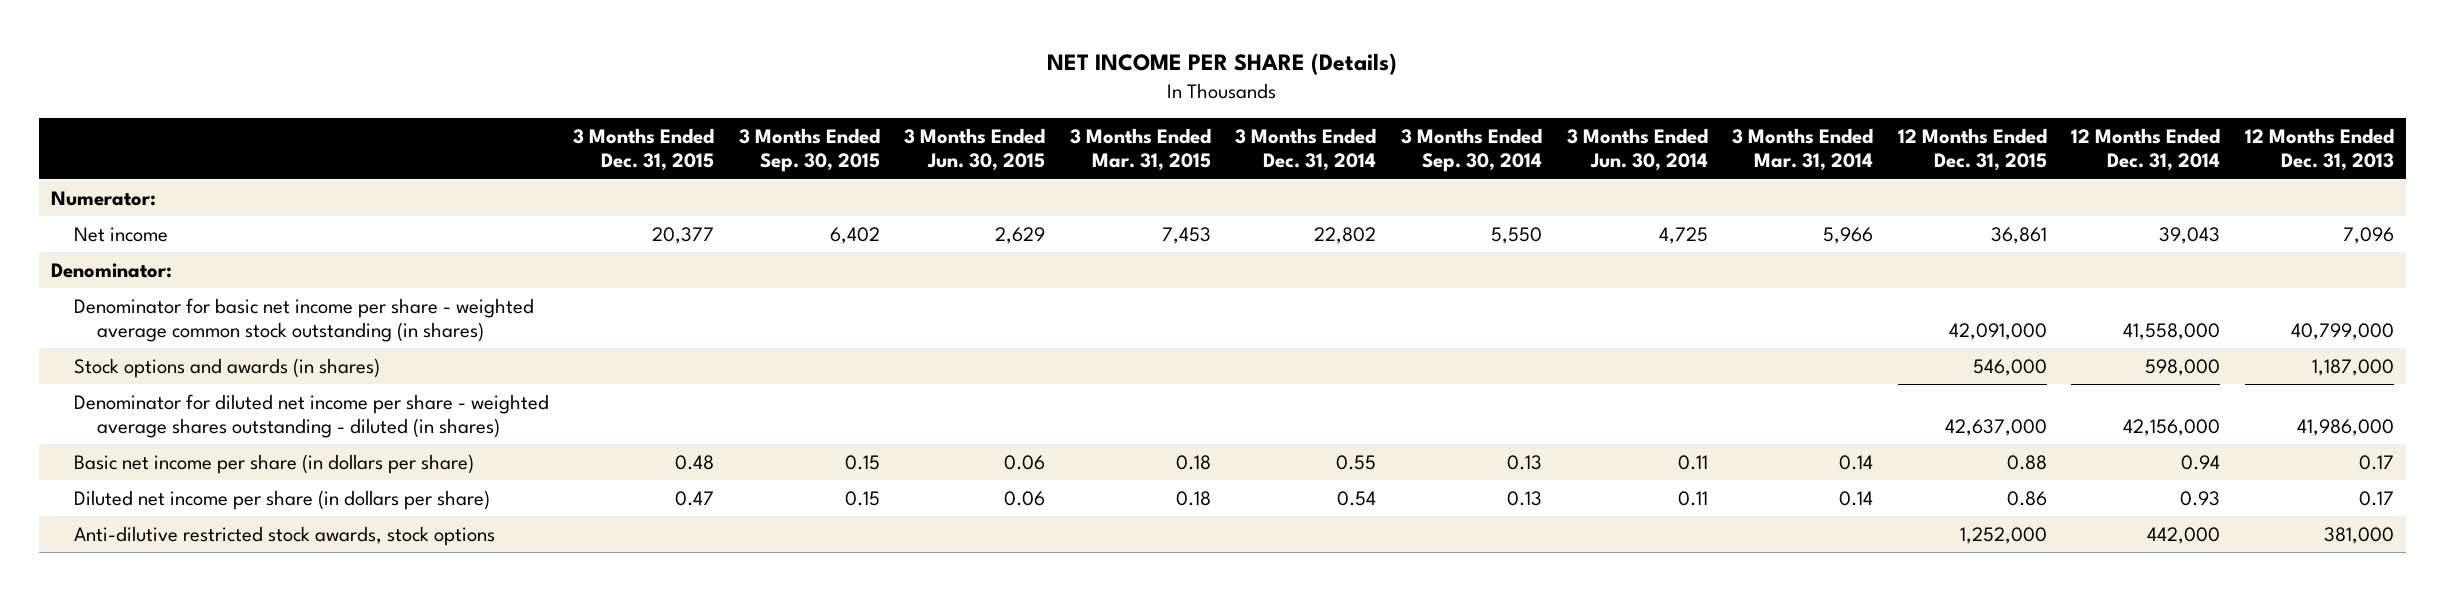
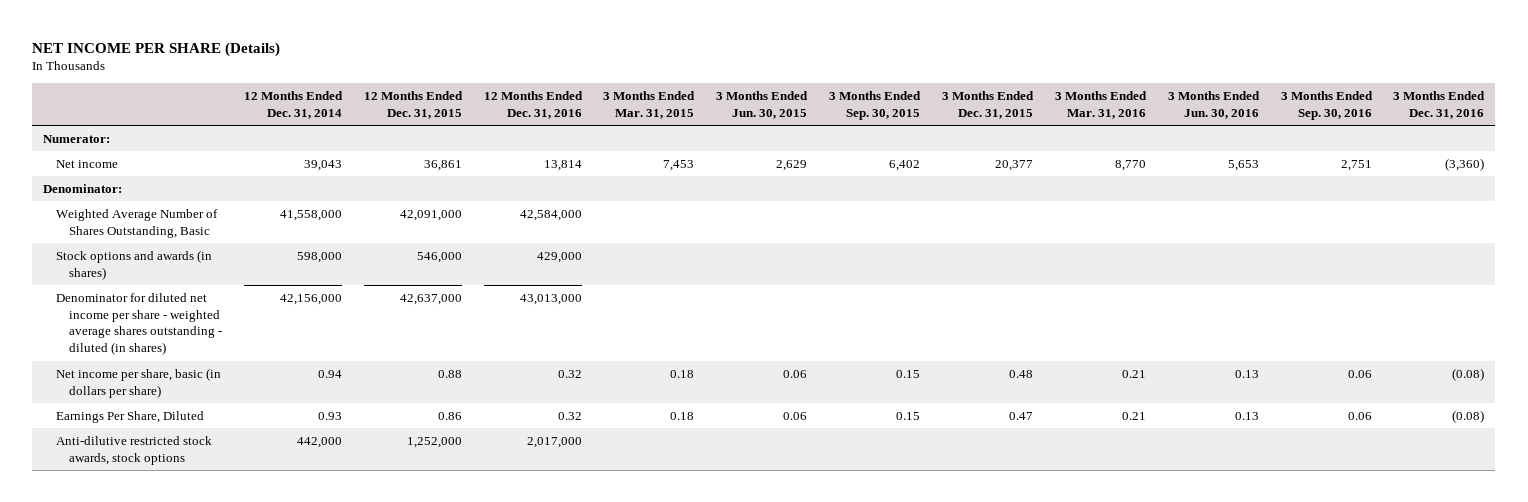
[1235,128,1377,172] 3 Months Ended Dec. 31, 2014 -> none
[1401,128,1543,173] 3 Months Ended Sep. 30, 2014 -> none
[1566,128,1708,172] 3 Months Ended Jun. 30, 2014 -> none
[1732,128,1874,172] 3 Months Ended Mar. 31, 2014 -> none
[2244,128,2394,172] 12 Months Ended Dec. 31, 2013 -> none
none -> [483,90,583,119] 12 Months Ended Dec. 31, 2016
none -> [1054,90,1147,119] 3 Months Ended Mar. 31, 2016
none -> [1167,90,1260,119] 3 Months Ended Jun. 30, 2016
none -> [1280,90,1373,120] 3 Months Ended Sep. 30, 2016
none -> [1393,90,1486,119] 3 Months Ended Dec. 31, 2016
[73,297,534,342] Denominator for basic net income per share - weighted average common stock outstanding (in shares) -> [56,208,219,238] Weighted Average Number of Shares Outstanding, Basic
[73,453,474,474] Basic net income per share (in dollars per share) -> [56,367,222,398] Net income per share, basic (in dollars per share)
[73,489,490,510] Diluted net income per share (in dollars per share) -> [56,410,205,423] Earnings Per Share, Diluted

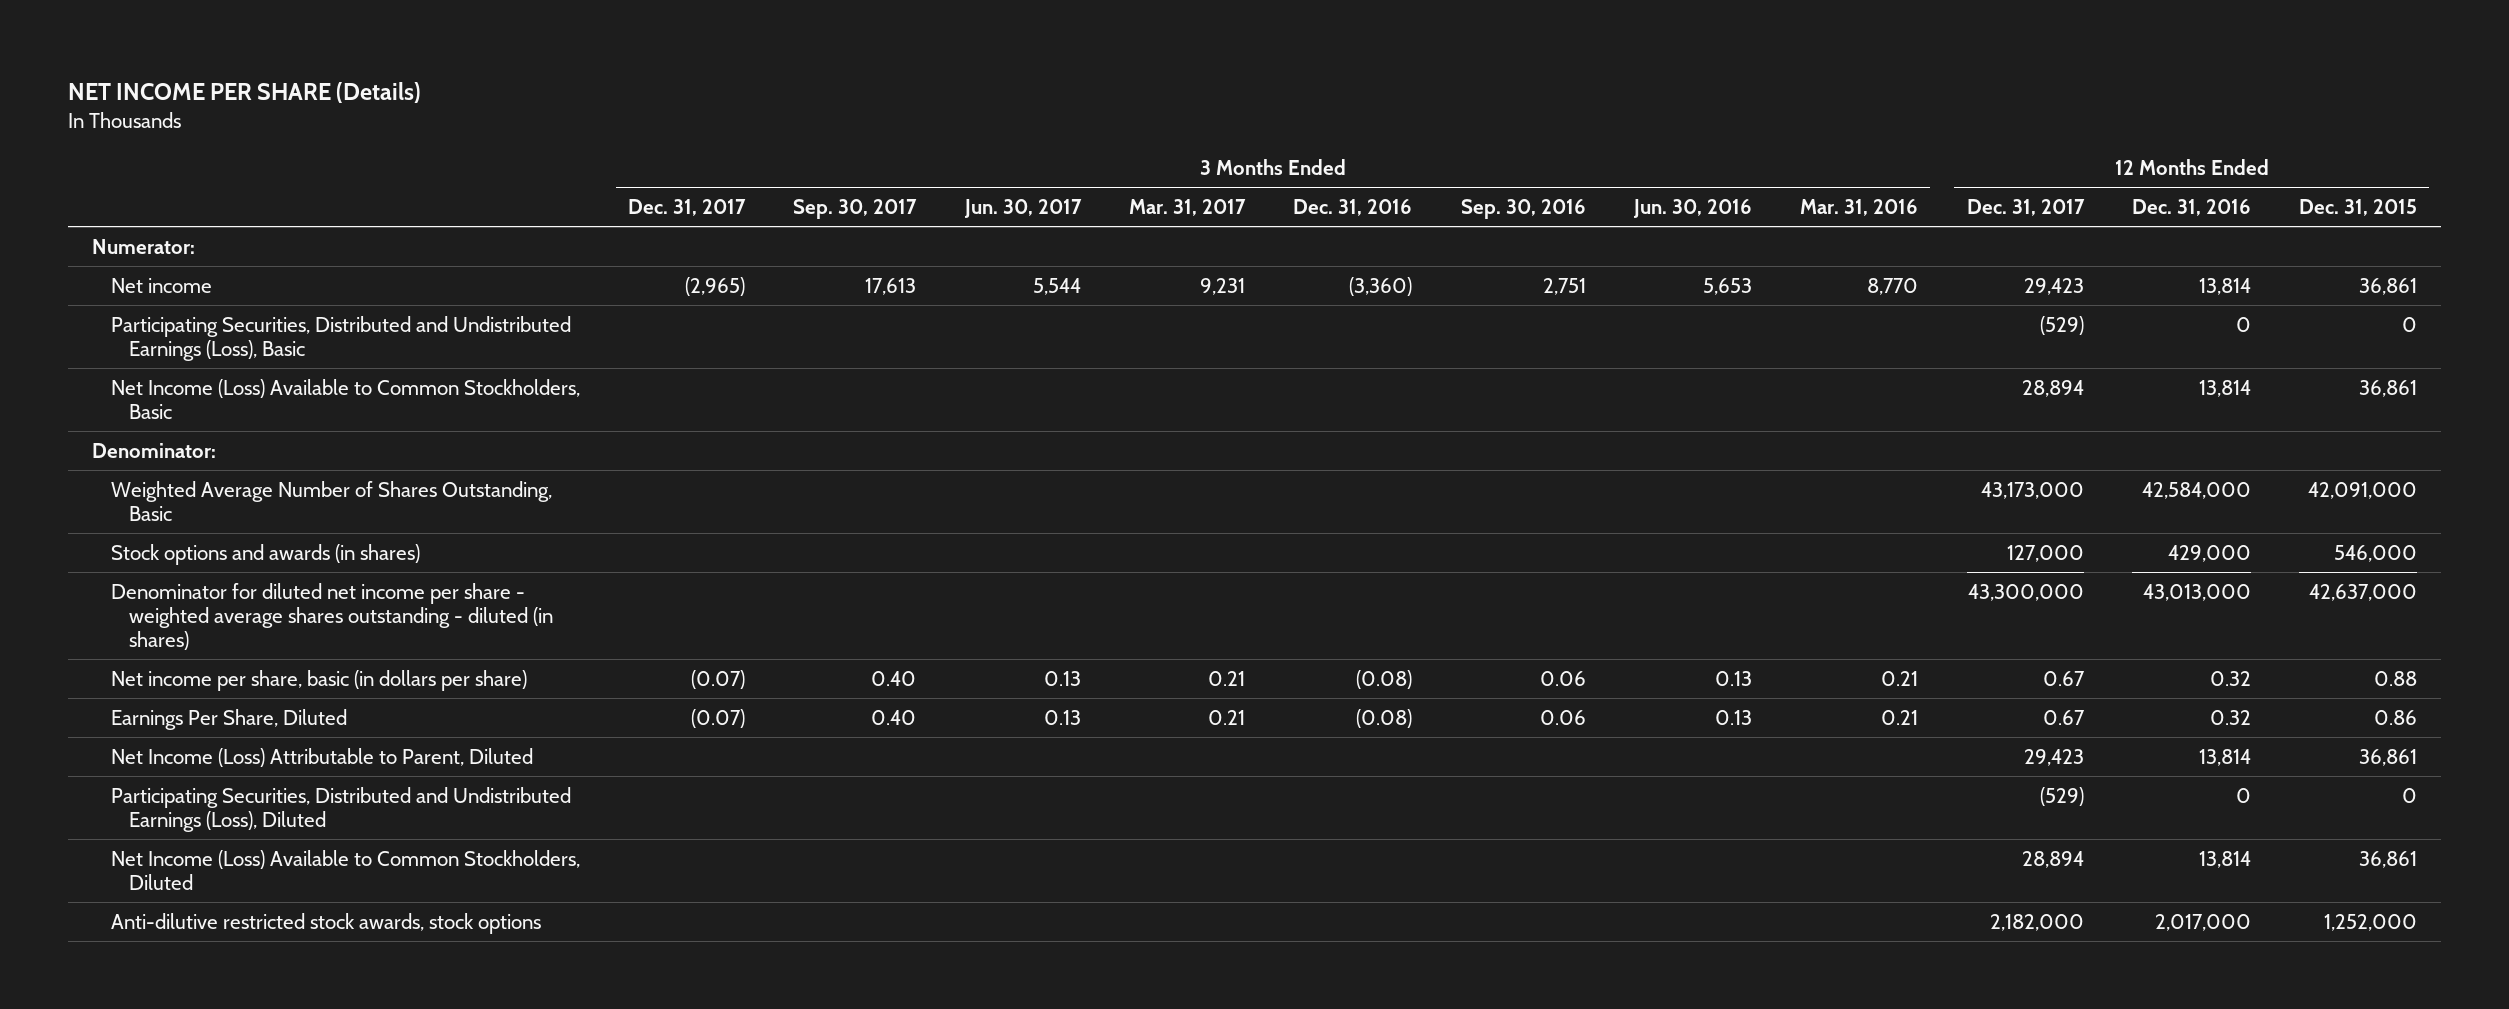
[243,90,343,119] 12 Months Ended Dec. 31, 2014 -> none
[603,90,696,119] 3 Months Ended Mar. 31, 2015 -> none
[716,90,809,119] 3 Months Ended Jun. 30, 2015 -> none
[829,90,922,120] 3 Months Ended Sep. 30, 2015 -> none
[942,90,1035,119] 3 Months Ended Dec. 31, 2015 -> none
none -> [628,198,747,216] Dec. 31, 2017
none -> [793,198,918,219] Sep. 30, 2017
none -> [963,198,1082,218] Jun. 30, 2017
none -> [1129,198,1247,216] Mar. 31, 2017
none -> [1966,198,2085,216] Dec. 31, 2017
none -> [110,315,571,361] Participating Securities, Distributed and Undistributed Earnings (Loss), Basic
none -> [110,378,580,419] Net Income (Loss) Available to Common Stockholders, Basic
none -> [110,747,533,767] Net Income (Loss) Attributable to Parent, Diluted
none -> [110,786,571,832] Participating Securities, Distributed and Undistributed Earnings (Loss), Diluted
none -> [110,849,580,890] Net Income (Loss) Available to Common Stockholders, Diluted

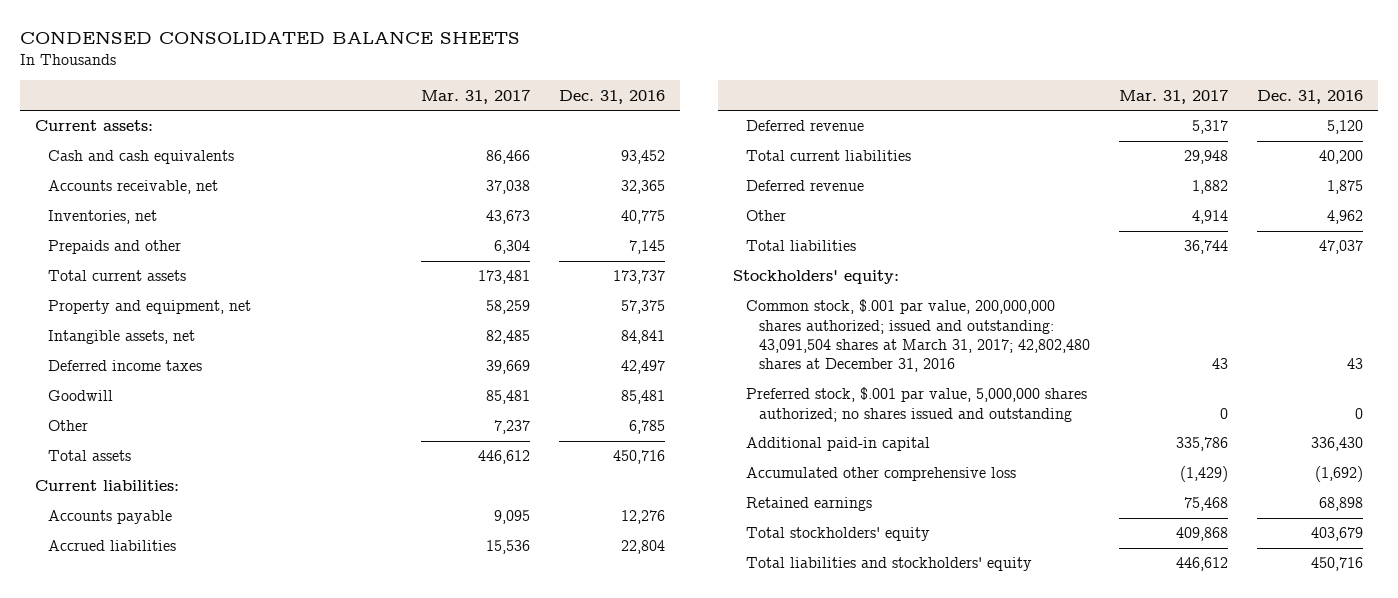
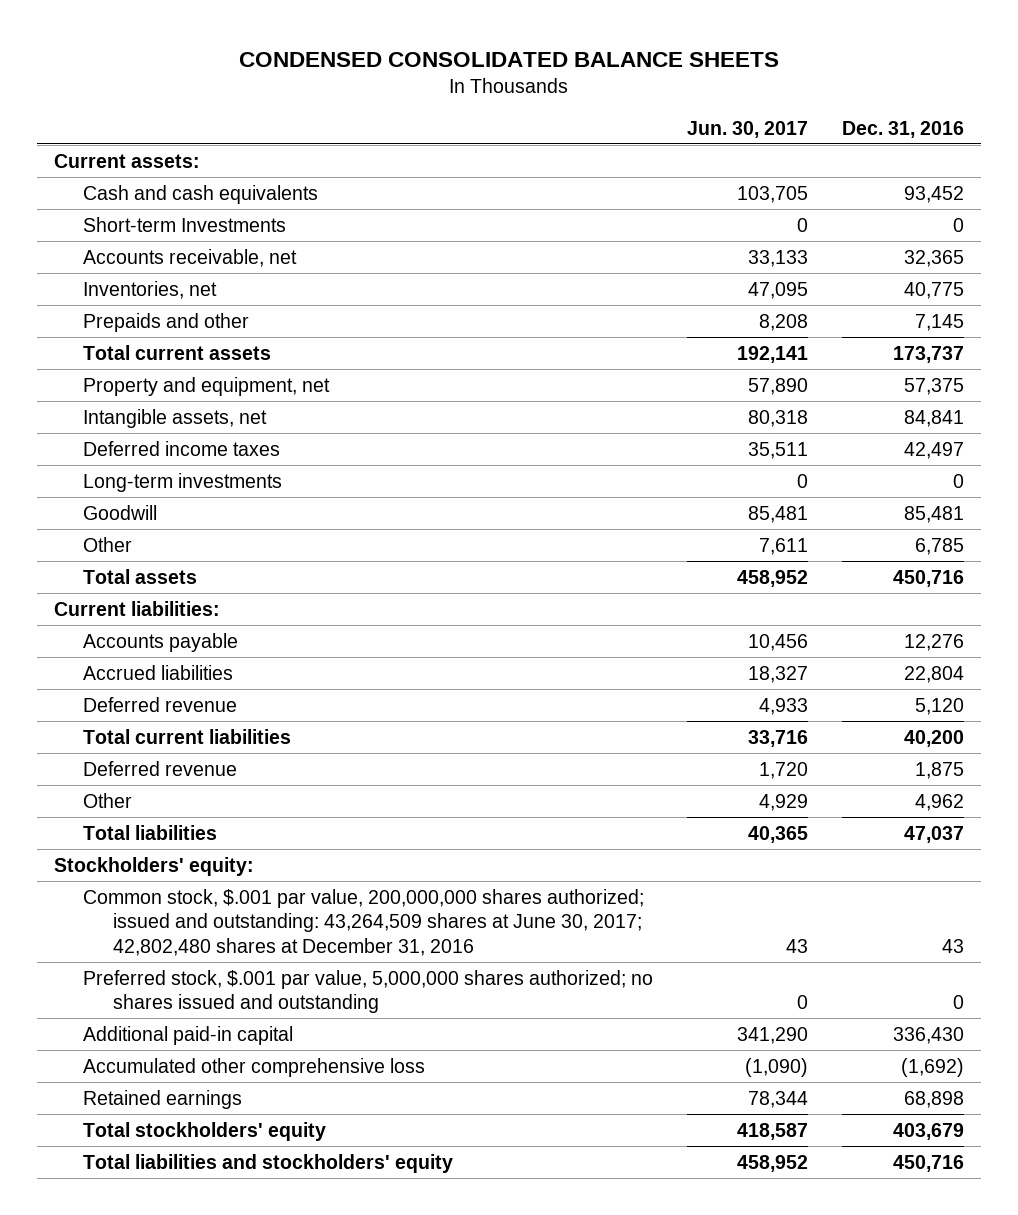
[420,89,530,104] Mar. 31, 2017 -> none
none -> [687,120,809,138] Jun. 30, 2017
none -> [83,216,287,232] Short-term Investments
none -> [83,472,283,492] Long-term investments
[745,299,1090,373] Common stock, $.001 par value, 200,000,000 shares authorized; issued and outstanding: 43,091,504 shares at March 31, 2017; 42,802,480 shares at December 31, 2016 -> [83,888,645,957] Common stock, $.001 par value, 200,000,000 shares authorized; issued and outstanding: 43,264,509 shares at June 30, 2017; 42,802,480 shares at December 31, 2016

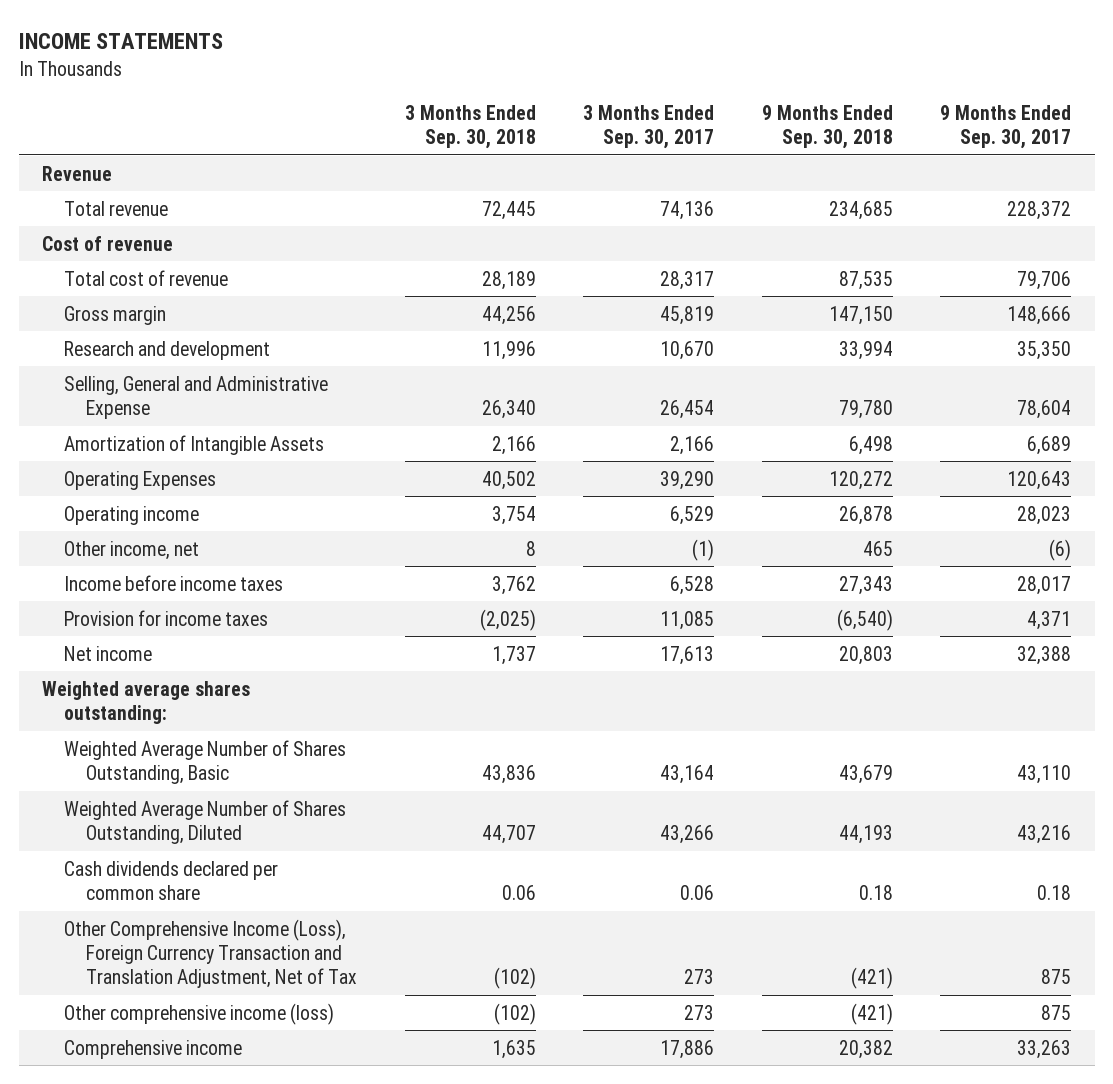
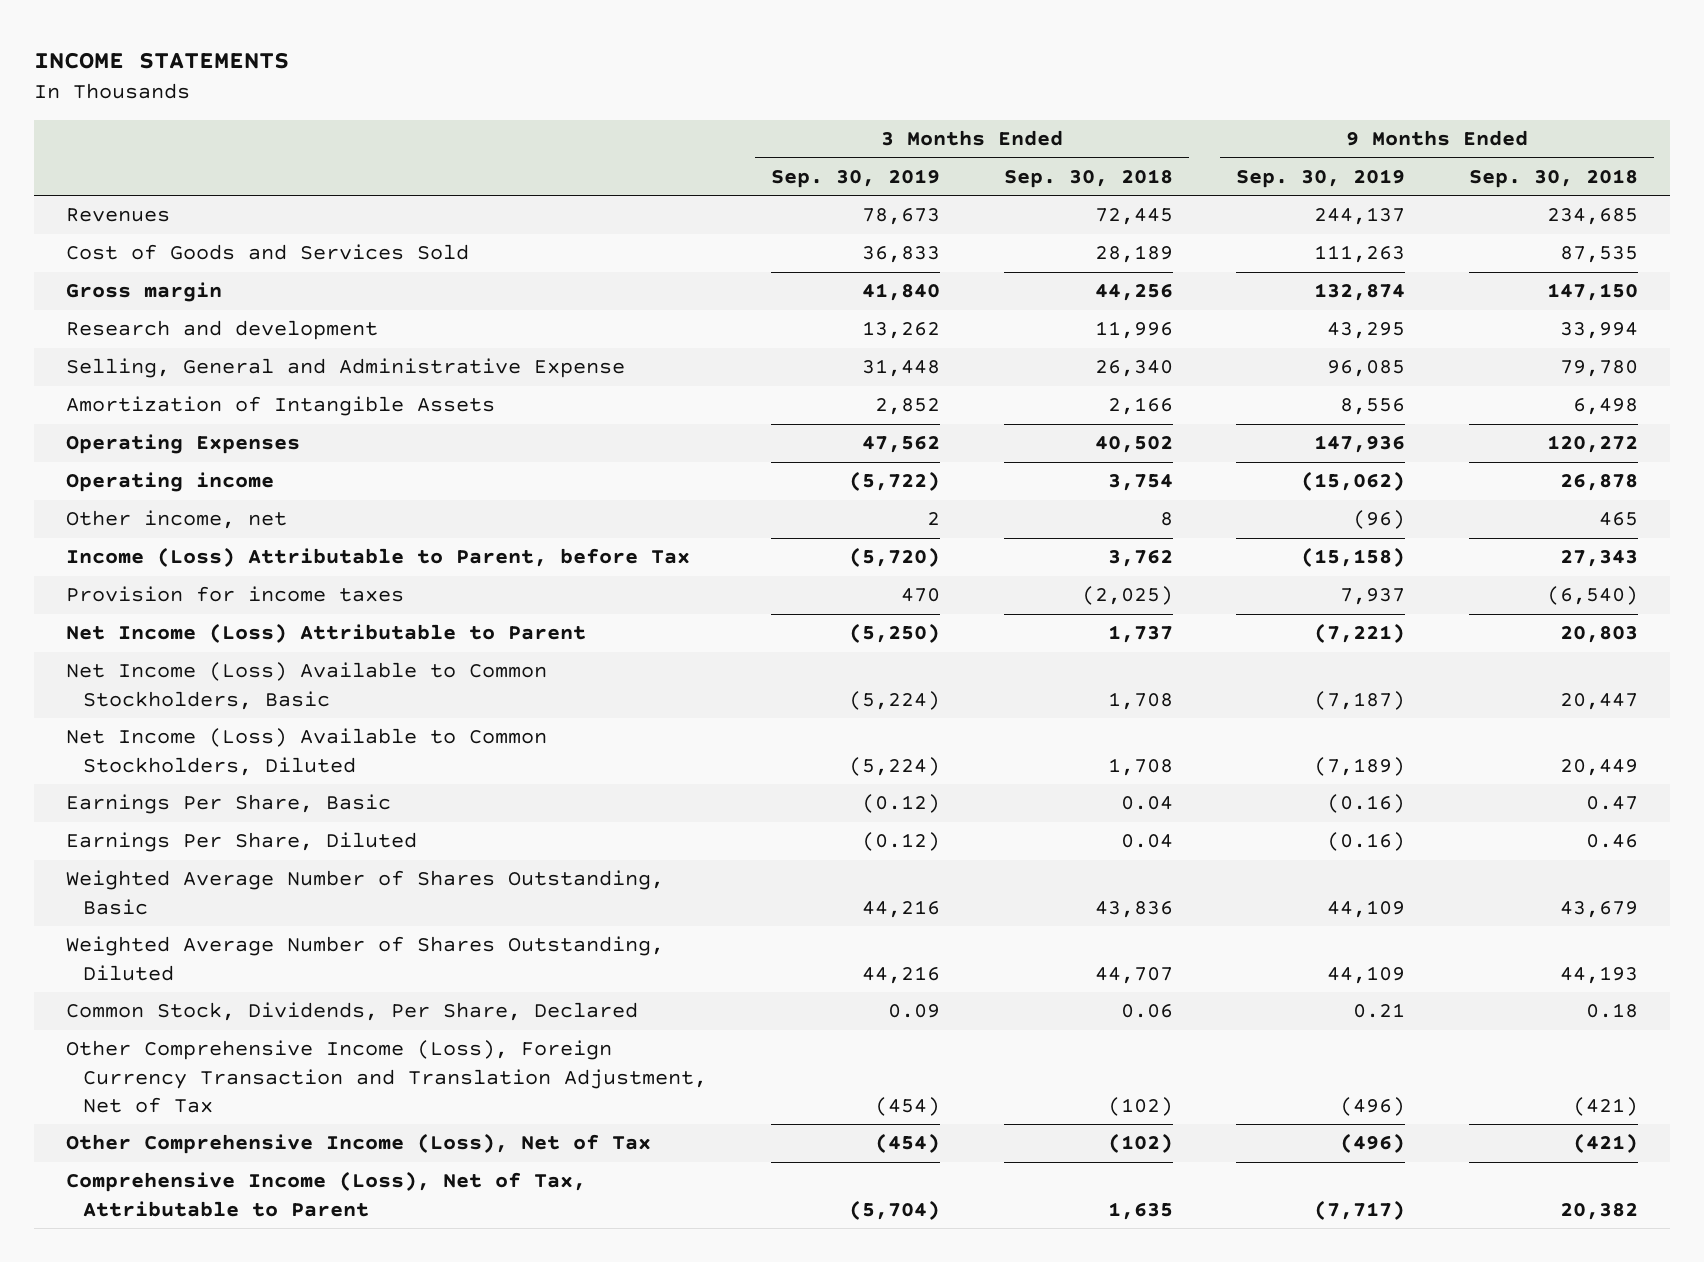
[583,104,715,149] 3 Months Ended Sep. 30, 2017 -> none
[940,104,1072,149] 9 Months Ended Sep. 30, 2017 -> none
none -> [770,168,940,188] Sep. 30, 2019
none -> [1236,168,1406,188] Sep. 30, 2019
[42,165,113,181] Revenue -> none
[42,235,174,251] Cost of revenue -> none
[64,200,169,216] Total revenue -> [65,208,170,223] Revenues
[64,269,229,286] Total cost of revenue -> [65,244,469,261] Cost of Goods and Services Sold
[64,574,284,591] Income before income taxes -> [65,547,690,568] Income (Loss) Attributable to Parent, before Tax
[42,680,251,724] Weighted average shares outstanding: -> none
[64,645,153,661] Net income -> [65,623,586,644] Net Income (Loss) Attributable to Parent
none -> [65,662,547,710] Net Income (Loss) Available to Common Stockholders, Basic
none -> [65,728,547,776] Net Income (Loss) Available to Common Stockholders, Diluted
none -> [65,794,391,815] Earnings Per Share, Basic
none -> [65,832,417,853] Earnings Per Share, Diluted
[64,860,279,900] Cash dividends declared per common share -> [65,1002,638,1022] Common Stock, Dividends, Per Share, Declared
[64,1002,335,1025] Other comprehensive income (loss) -> [65,1133,651,1155] Other Comprehensive Income (Loss), Net of Tax
[64,1039,243,1059] Comprehensive income -> [65,1171,586,1217] Comprehensive Income (Loss), Net of Tax, Attributable to Parent

